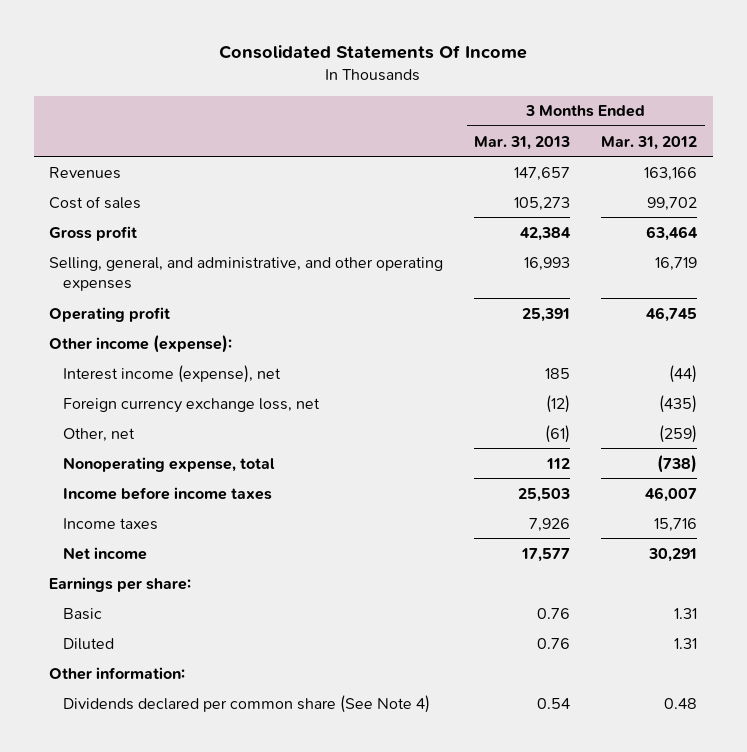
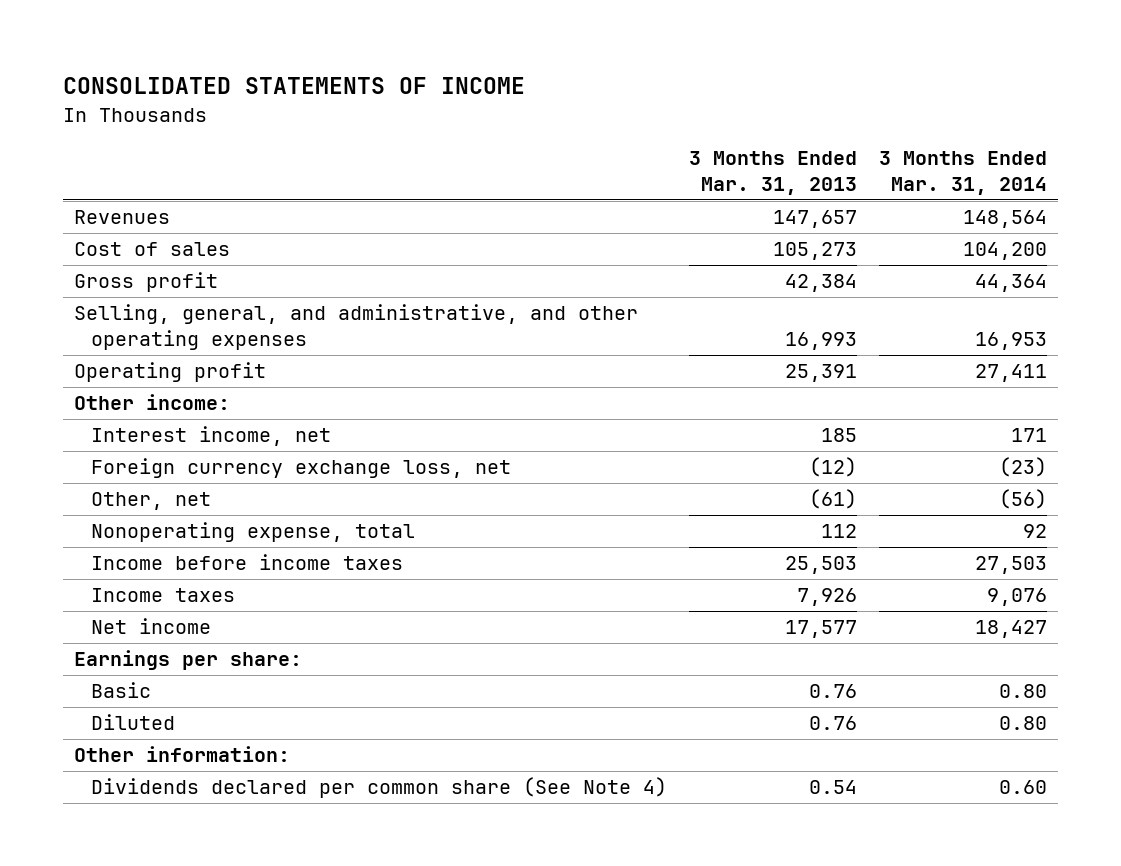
[219,45,528,60] Consolidated Statements Of Income -> [62,77,525,95] CONSOLIDATED STATEMENTS OF INCOME
[601,135,698,150] Mar. 31, 2012 -> none
none -> [878,151,1047,195] 3 Months Ended Mar. 31, 2014
[49,334,233,353] Other income (expense): -> [73,394,230,411] Other income:
[62,364,281,383] Interest income (expense), net -> [90,426,331,447] Interest income, net

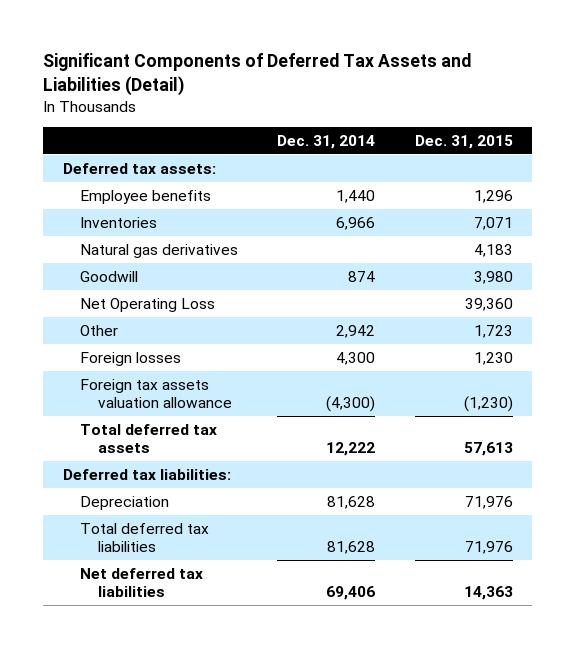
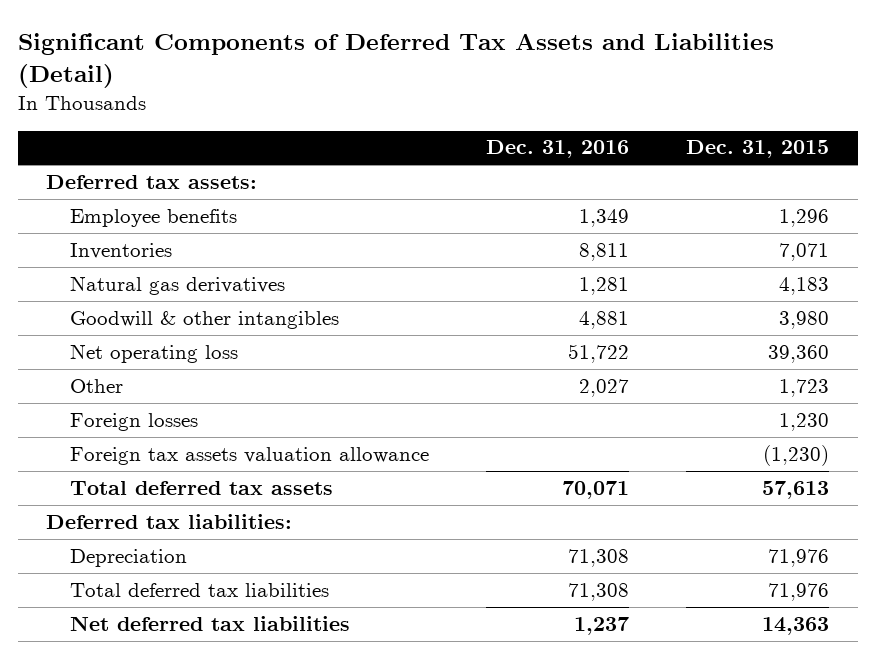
[277,134,376,149] Dec. 31, 2014 -> none
none -> [486,140,630,159] Dec. 31, 2016
[80,270,139,282] Goodwill -> [70,310,340,329] Goodwill & other intangibles
[80,297,216,312] Net Operating Loss -> [70,343,239,363] Net operating loss

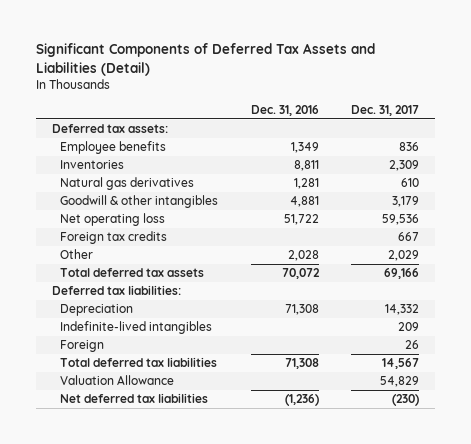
[686,140,830,159] Dec. 31, 2015 -> none
none -> [351,104,420,116] Dec. 31, 2017
[70,412,199,431] Foreign losses -> none
[70,446,430,465] Foreign tax assets valuation allowance -> none
none -> [60,231,168,245] Foreign tax credits
[579,378,630,397] 2,027 -> [287,250,319,262] 2,028
[562,480,630,499] 70,071 -> [281,268,320,280] 70,072
none -> [60,321,213,335] Indefinite-lived intangibles
none -> [60,340,105,353] Foreign
none -> [60,375,175,386] Valuation Allowance
[574,616,630,635] 1,237 -> [284,394,319,407] (1,236)

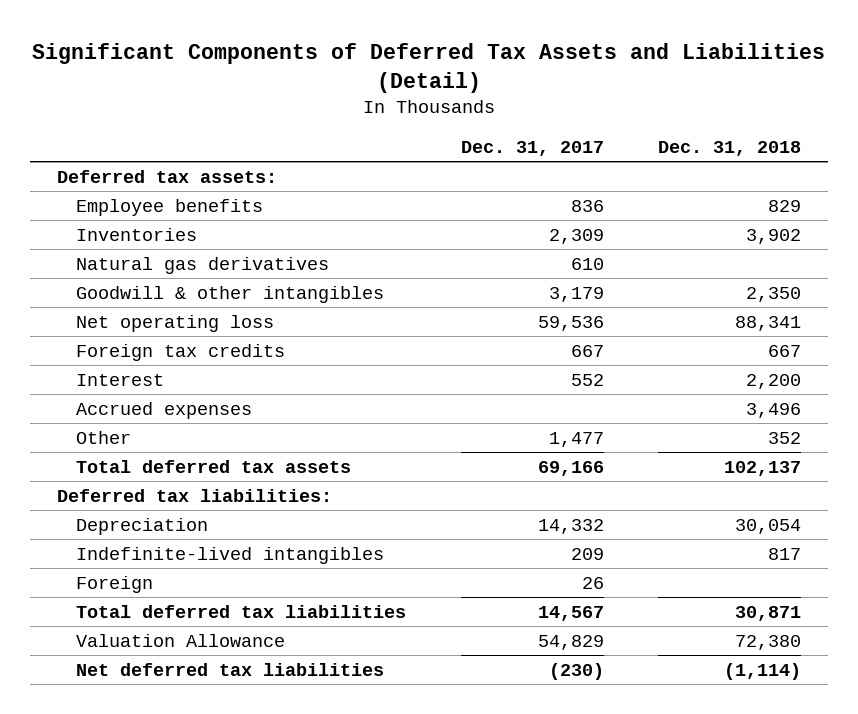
[250,104,319,116] Dec. 31, 2016 -> none
none -> [658,140,802,156] Dec. 31, 2018
none -> [76,373,165,386] Interest
none -> [76,401,253,419] Accrued expenses
[388,250,420,262] 2,029 -> [548,431,604,447] 1,477

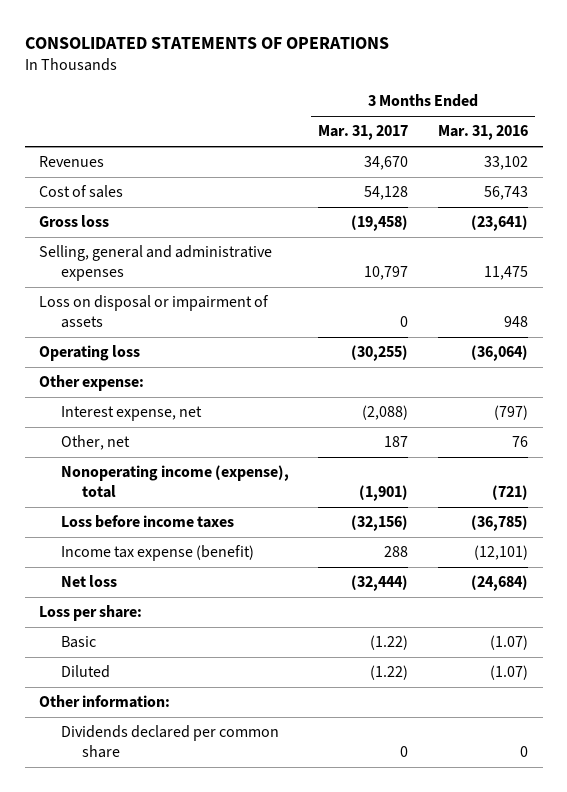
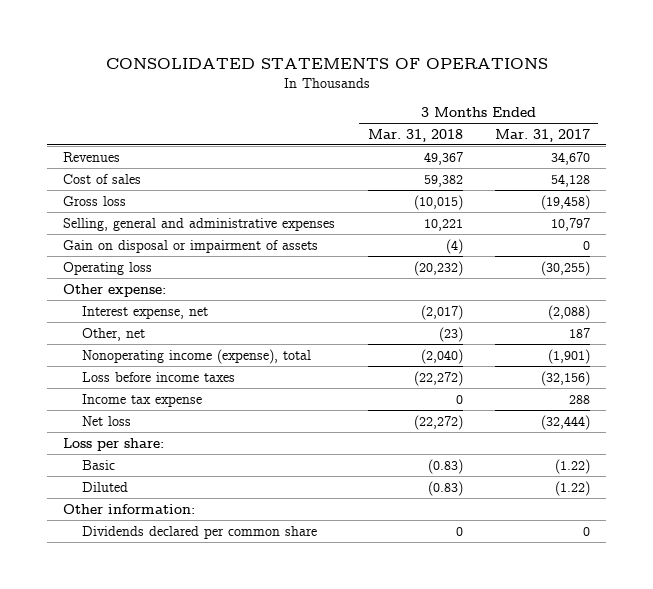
[438,125,529,141] Mar. 31, 2016 -> none
none -> [367,128,463,142] Mar. 31, 2018
[39,295,270,329] Loss on disposal or impairment of assets -> [63,239,319,253] Gain on disposal or impairment of assets
[60,545,254,562] Income tax expense (benefit) -> [81,393,202,407] Income tax expense

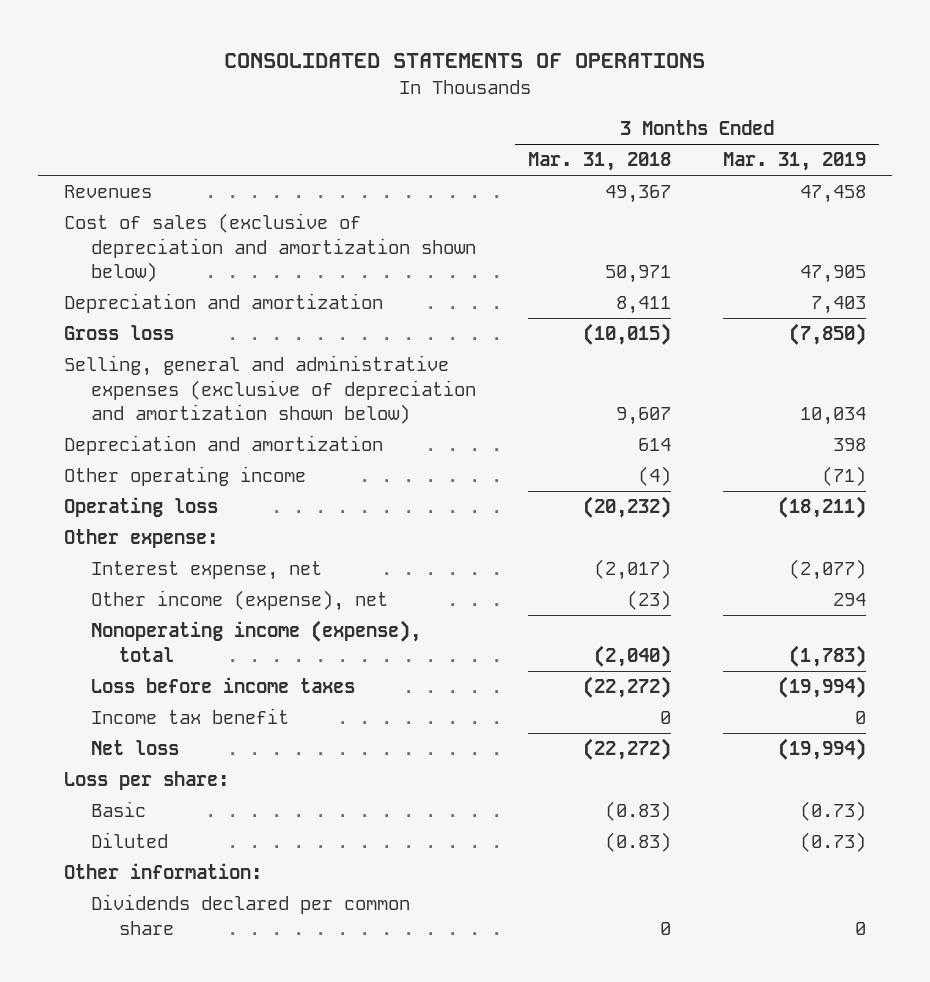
[494,128,590,142] Mar. 31, 2017 -> none
none -> [722,152,866,172] Mar. 31, 2019
[63,173,142,184] Cost of sales -> none
none -> [64,213,477,283] Cost of sales (exclusive of depreciation and amortization shown below)
none -> [64,293,384,314] Depreciation and amortization
[63,239,319,253] Gain on disposal or impairment of assets -> none
[63,217,336,231] Selling, general and administrative expenses -> [64,355,477,425] Selling, general and administrative expenses (exclusive of depreciation and amortization shown below)
[423,218,463,231] 10,221 -> [616,407,672,426] 9,607
none -> [64,435,384,456] Depreciation and amortization
none -> [64,466,307,487] Other operating income
[81,327,145,341] Other, net -> [91,590,389,612] Other income (expense), net
[81,393,202,407] Income tax expense -> [91,708,290,725] Income tax benefit

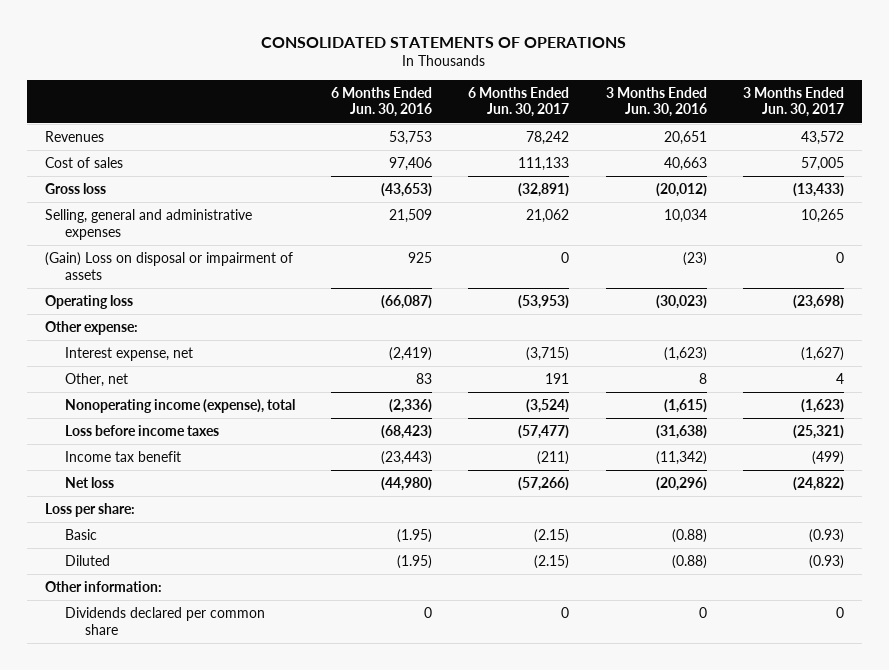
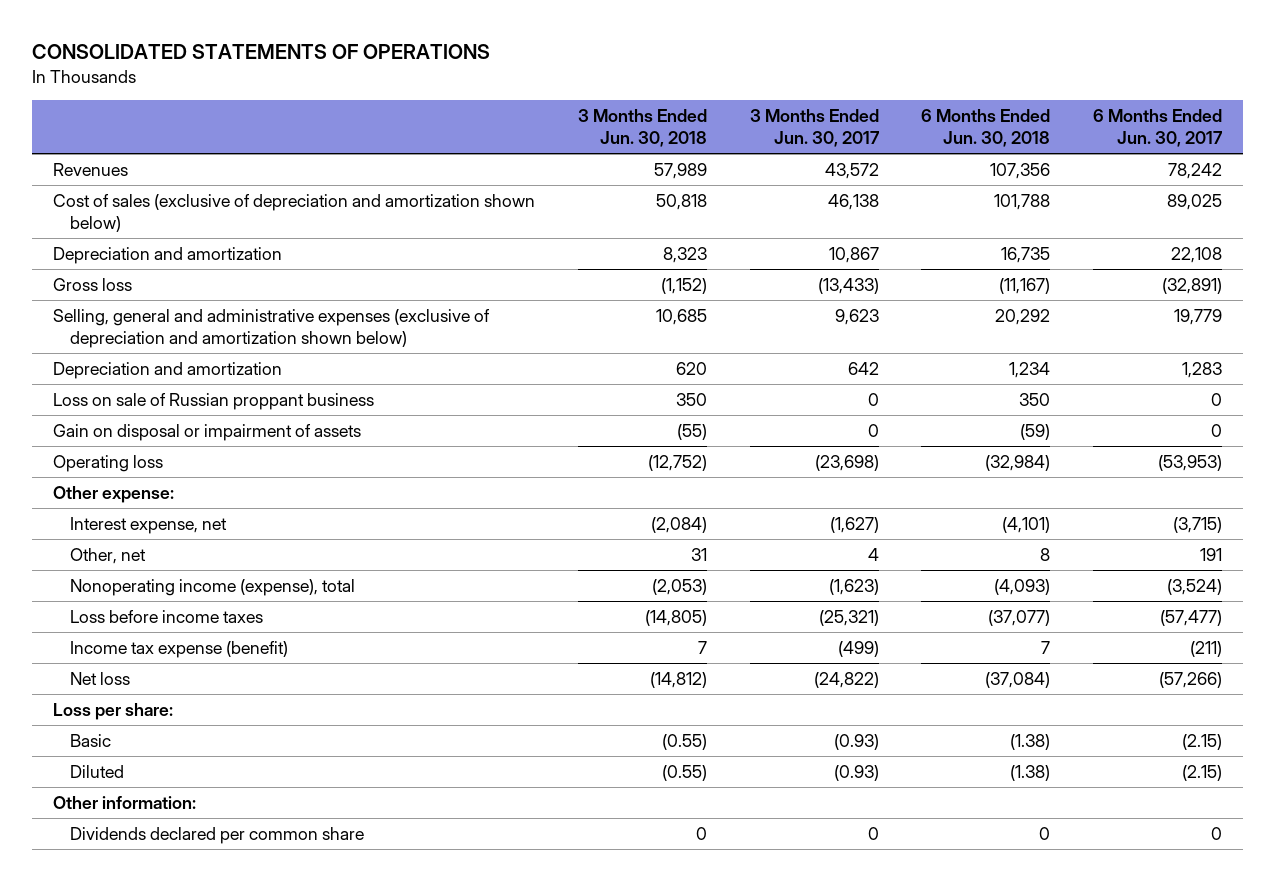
[331,86,433,118] 6 Months Ended Jun. 30, 2016 -> none
[605,86,707,118] 3 Months Ended Jun. 30, 2016 -> none
none -> [577,109,707,147] 3 Months Ended Jun. 30, 2018
none -> [921,109,1051,147] 6 Months Ended Jun. 30, 2018
[44,156,123,168] Cost of sales -> none
none -> [53,193,536,232] Cost of sales (exclusive of depreciation and amortization shown below)
none -> [53,246,283,264] Depreciation and amortization
[44,208,252,240] Selling, general and administrative expenses -> [53,308,491,348] Selling, general and administrative expenses (exclusive of depreciation and amortization shown below)
[526,208,570,223] 21,062 -> [1173,308,1222,325] 19,779
[800,208,844,223] 10,265 -> [834,308,879,325] 9,623
none -> [53,361,283,379] Depreciation and amortization
none -> [53,392,375,410] Loss on sale of Russian proppant business
[44,251,293,280] (Gain) Loss on disposal or impairment of assets -> [53,423,362,441] Gain on disposal or impairment of assets
[65,450,182,462] Income tax benefit -> [70,640,289,658] Income tax expense (benefit)

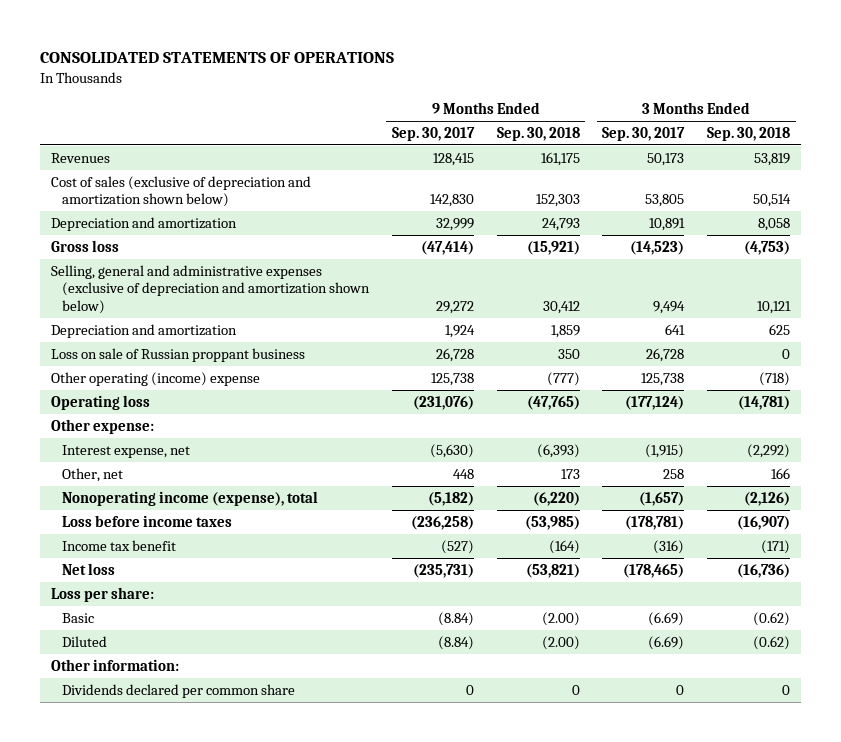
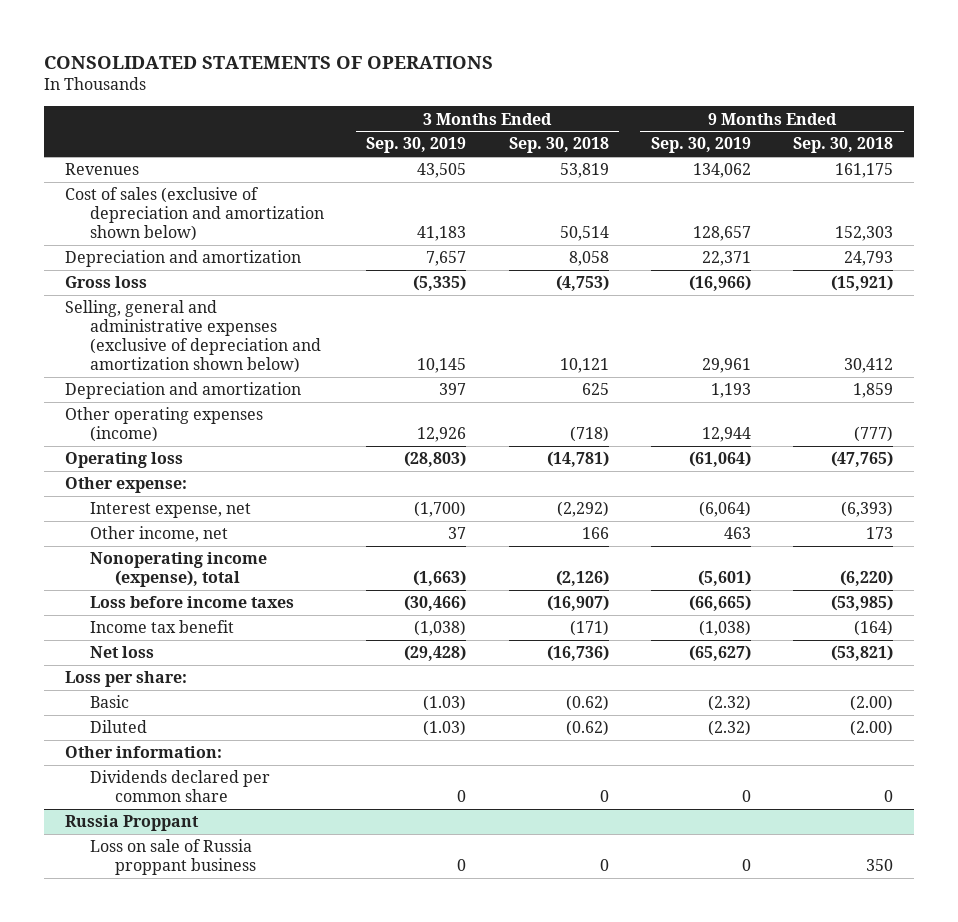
[391,126,475,141] Sep. 30, 2017 -> none
[602,126,686,141] Sep. 30, 2017 -> none
none -> [366,137,467,154] Sep. 30, 2019
none -> [650,137,751,154] Sep. 30, 2019
[51,347,306,362] Loss on sale of Russian proppant business -> none
[51,371,261,386] Other operating (income) expense -> [65,407,264,443] Other operating expenses (income)
[62,467,124,482] Other, net -> [90,526,229,543] Other income, net
none -> [65,815,200,832] Russia Proppant
none -> [90,839,257,876] Loss on sale of Russia proppant business

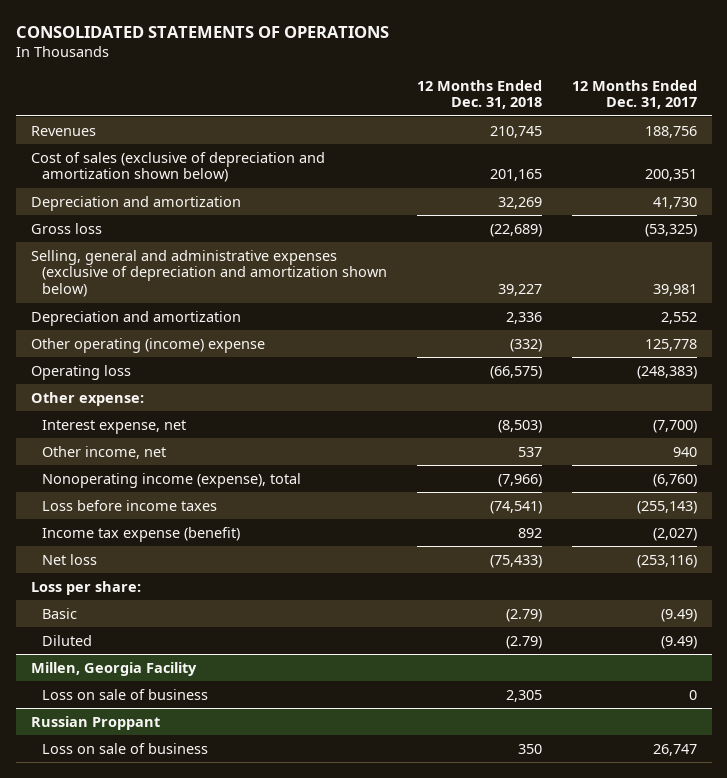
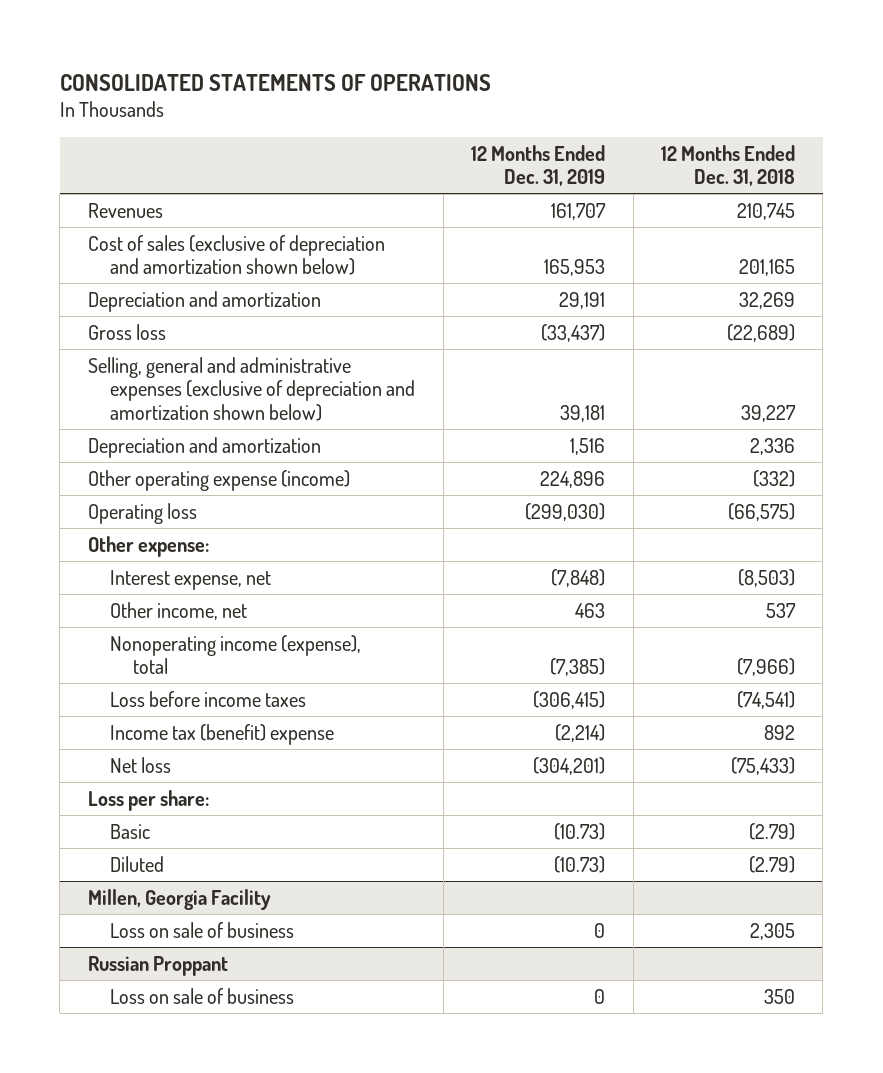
[571,79,697,110] 12 Months Ended Dec. 31, 2017 -> none
none -> [471,144,606,187] 12 Months Ended Dec. 31, 2019
[30,337,265,353] Other operating (income) expense -> [87,469,350,491] Other operating expense (income)
[41,526,240,542] Income tax expense (benefit) -> [110,723,335,745] Income tax (benefit) expense

